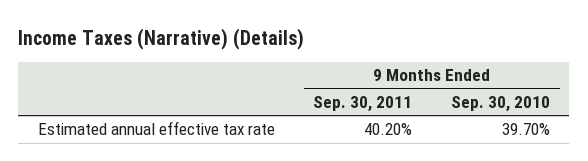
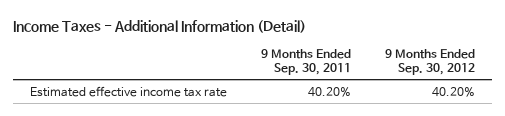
[18,27,305,50] Income Taxes (Narrative) (Details) -> [12,19,306,33] Income Taxes - Additional Information (Detail)
[451,95,551,112] Sep. 30, 2010 -> none
none -> [384,49,475,75] 9 Months Ended Sep. 30, 2012
[37,121,275,136] Estimated annual effective tax rate -> [29,85,227,97] Estimated effective income tax rate

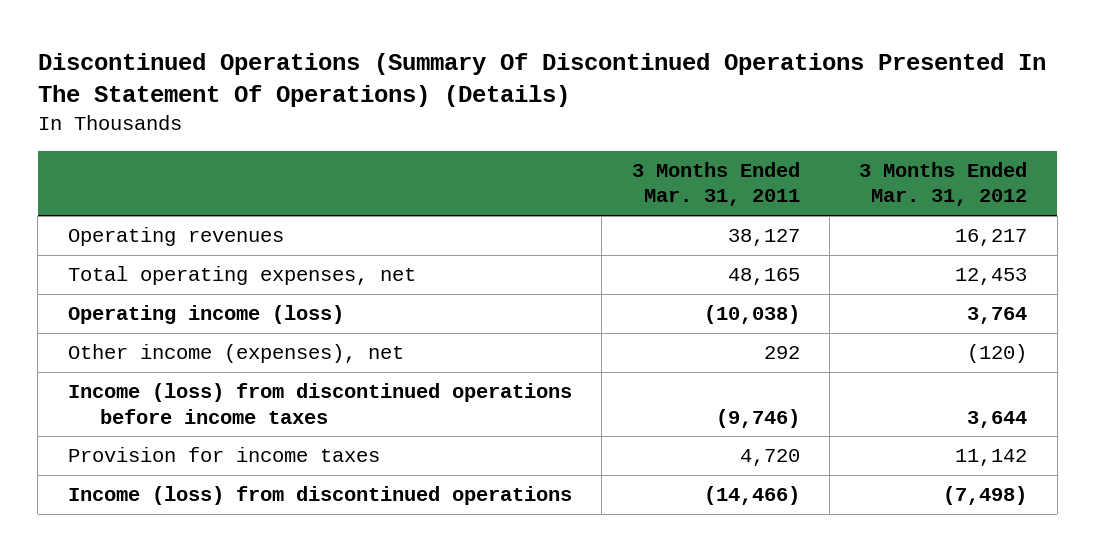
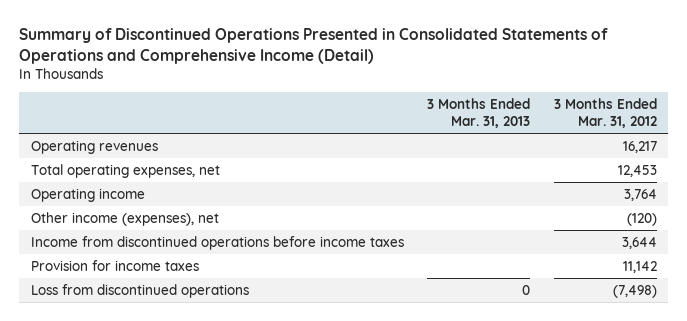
[37,53,1046,108] Discontinued Operations (Summary Of Discontinued Operations Presented In The Statement Of Operations) (Details) -> [18,27,608,64] Summary of Discontinued Operations Presented in Consolidated Statements of Operations and Comprehensive Income (Detail)
[631,161,800,207] 3 Months Ended Mar. 31, 2011 -> none
none -> [427,97,531,128] 3 Months Ended Mar. 31, 2013
[67,305,344,325] Operating income (loss) -> [30,187,145,202] Operating income
[67,383,572,424] Income (loss) from discontinued operations before income taxes -> [30,235,404,250] Income from discontinued operations before income taxes
[67,486,572,506] Income (loss) from discontinued operations -> [30,283,249,298] Loss from discontinued operations

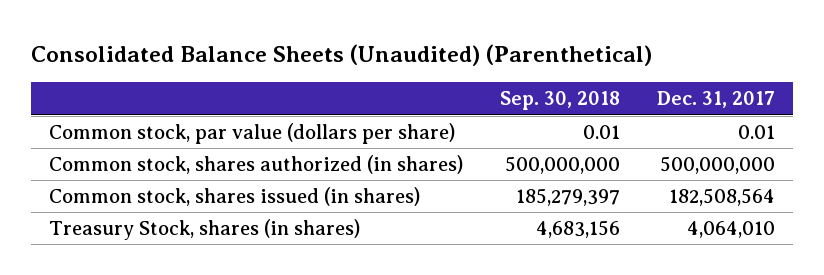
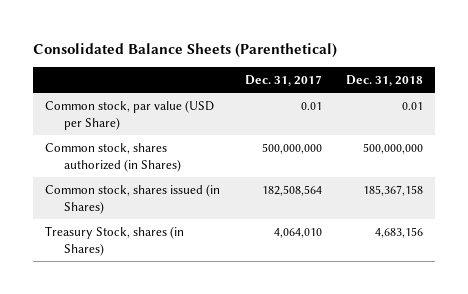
[31,44,653,67] Consolidated Balance Sheets (Unaudited) (Parenthetical) -> [33,42,338,58] Consolidated Balance Sheets (Parenthetical)
[500,91,621,111] Sep. 30, 2018 -> none
none -> [345,74,423,86] Dec. 31, 2018
[49,123,456,145] Common stock, par value (dollars per share) -> [45,100,215,130] Common stock, par value (USD per Share)
[49,155,464,175] Common stock, shares authorized (in shares) -> [45,143,182,172] Common stock, shares authorized (in Shares)
[49,187,421,207] Common stock, shares issued (in shares) -> [45,184,221,214] Common stock, shares issued (in Shares)
[49,219,361,241] Treasury Stock, shares (in shares) -> [45,226,185,256] Treasury Stock, shares (in Shares)

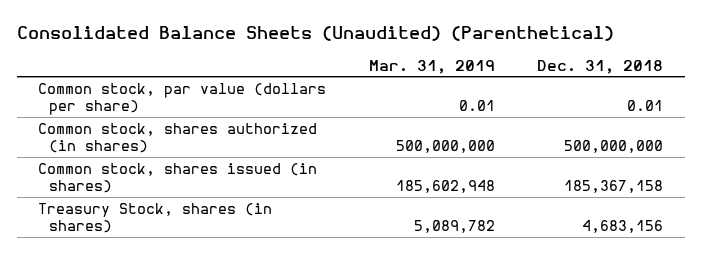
[33,42,338,58] Consolidated Balance Sheets (Parenthetical) -> [17,26,615,42] Consolidated Balance Sheets (Unaudited) (Parenthetical)
[244,74,322,86] Dec. 31, 2017 -> none
none -> [368,59,495,74] Mar. 31, 2019
[45,100,215,130] Common stock, par value (USD per Share) -> [38,82,327,116] Common stock, par value (dollars per share)
[45,143,182,172] Common stock, shares authorized (in Shares) -> [38,122,318,154] Common stock, shares authorized (in shares)
[45,184,221,214] Common stock, shares issued (in Shares) -> [38,162,318,194] Common stock, shares issued (in shares)
[45,226,185,256] Treasury Stock, shares (in Shares) -> [38,202,273,234] Treasury Stock, shares (in shares)

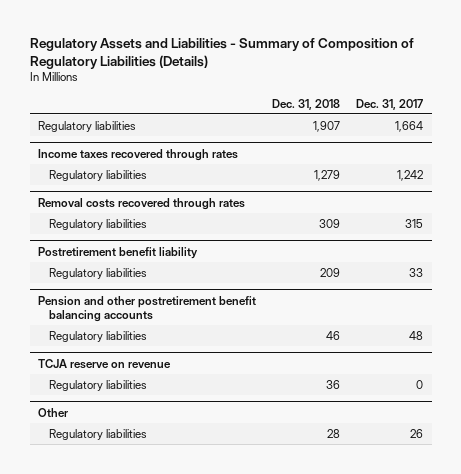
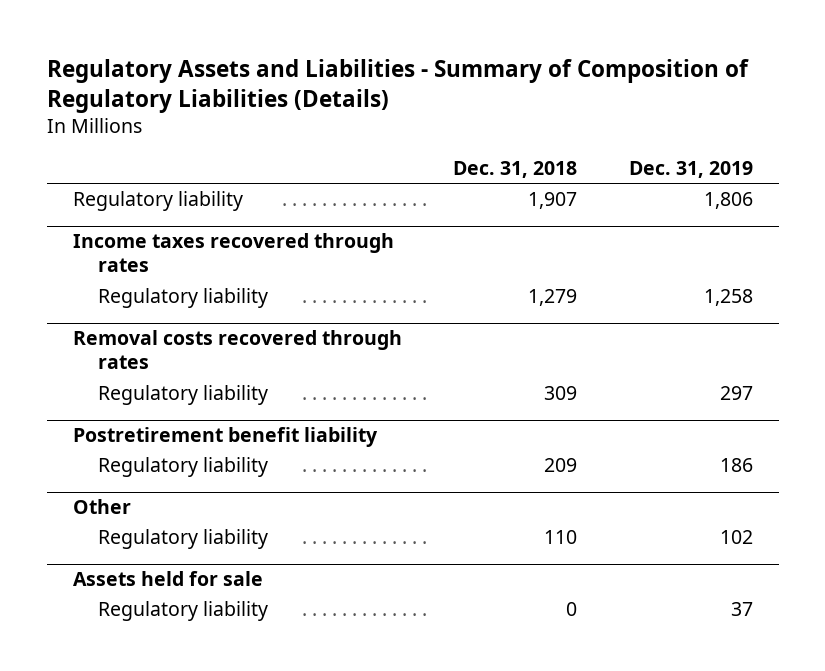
[356,98,424,110] Dec. 31, 2017 -> none
none -> [628,161,753,179] Dec. 31, 2019
[37,120,136,132] Regulatory liabilities -> [72,191,243,212] Regulatory liability
[49,169,148,181] Regulatory liabilities -> [97,288,268,309] Regulatory liability
[49,218,148,230] Regulatory liabilities -> [97,385,268,406] Regulatory liability
[37,295,256,322] Pension and other postretirement benefit balancing accounts -> none
[49,330,148,342] Regulatory liabilities -> none
[37,358,171,369] TCJA reserve on revenue -> none
[49,379,148,391] Regulatory liabilities -> none
[49,267,148,279] Regulatory liabilities -> [97,457,268,478] Regulatory liability
[49,428,148,440] Regulatory liabilities -> [97,529,268,550] Regulatory liability
[327,428,341,438] 28 -> [544,530,578,545] 110
none -> [72,571,263,587] Assets held for sale
none -> [97,601,268,622] Regulatory liability

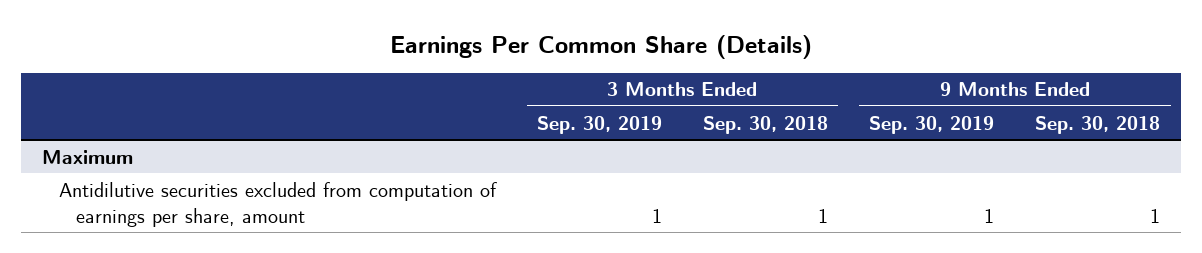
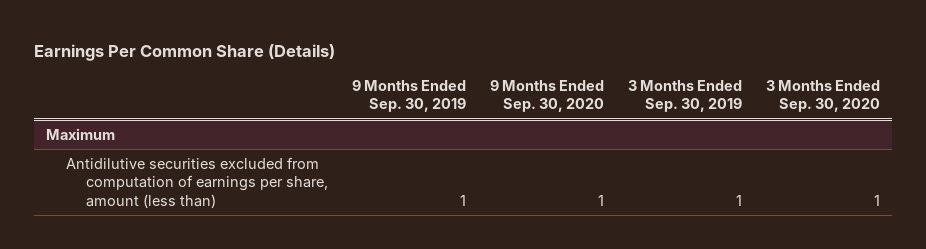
[703,115,829,134] Sep. 30, 2018 -> none
[1035,115,1161,134] Sep. 30, 2018 -> none
none -> [489,80,604,113] 9 Months Ended Sep. 30, 2020
none -> [765,80,880,113] 3 Months Ended Sep. 30, 2020
[58,181,497,227] Antidilutive securities excluded from computation of earnings per share, amount -> [65,156,328,208] Antidilutive securities excluded from computation of earnings per share, amount (less than)

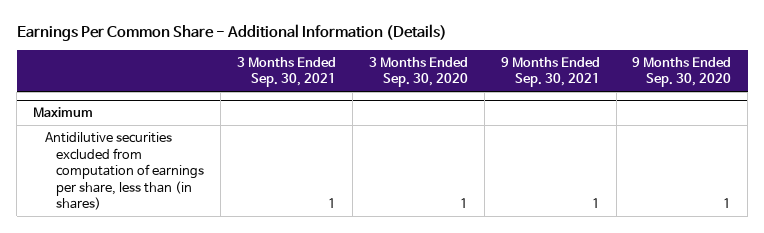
[34,43,336,61] Earnings Per Common Share (Details) -> [16,23,447,41] Earnings Per Common Share - Additional Information (Details)
[351,80,466,113] 9 Months Ended Sep. 30, 2019 -> none
[627,80,742,113] 3 Months Ended Sep. 30, 2019 -> none
none -> [237,56,337,88] 3 Months Ended Sep. 30, 2021
none -> [500,56,600,88] 9 Months Ended Sep. 30, 2021
[65,156,328,208] Antidilutive securities excluded from computation of earnings per share, amount (less than) -> [44,132,205,210] Antidilutive securities excluded from computation of earnings per share, less than (in shares)

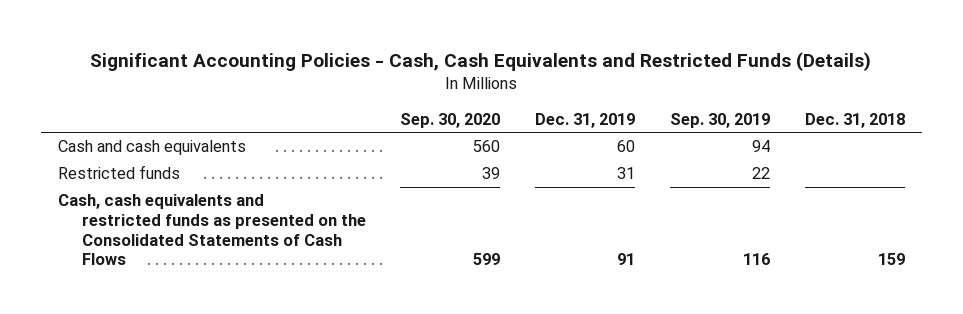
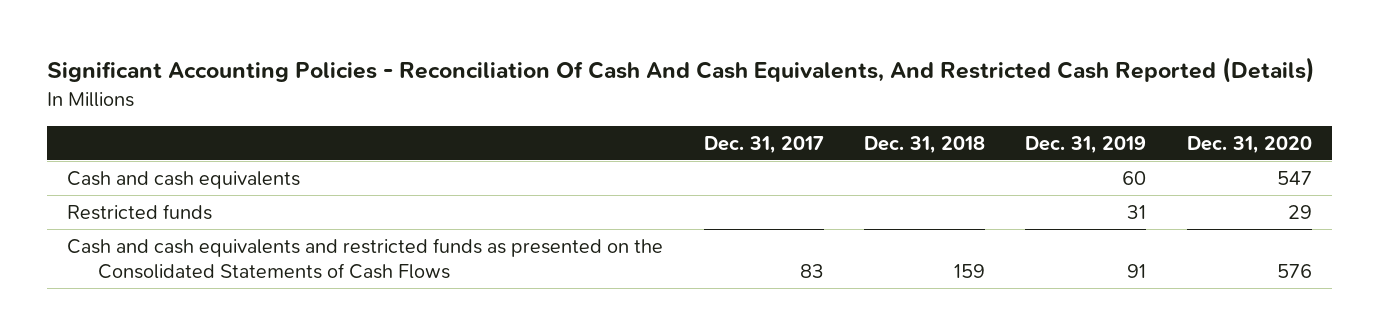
[90,51,872,71] Significant Accounting Policies - Cash, Cash Equivalents and Restricted Funds (Details) -> [47,57,1316,84] Significant Accounting Policies - Reconciliation Of Cash And Cash Equivalents, And Restricted Cash Reported (Details)
[400,112,501,128] Sep. 30, 2020 -> none
[669,112,770,128] Sep. 30, 2019 -> none
none -> [703,135,824,154] Dec. 31, 2017
none -> [1186,135,1312,154] Dec. 31, 2020
[58,194,366,266] Cash, cash equivalents and restricted funds as presented on the Consolidated Statements of Cash Flows -> [67,237,664,280] Cash and cash equivalents and restricted funds as presented on the Consolidated Statements of Cash Flows

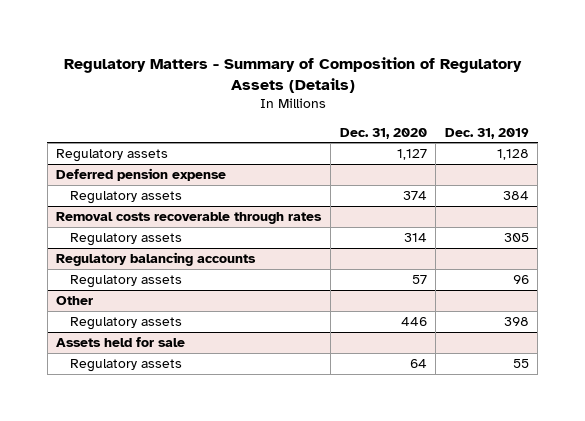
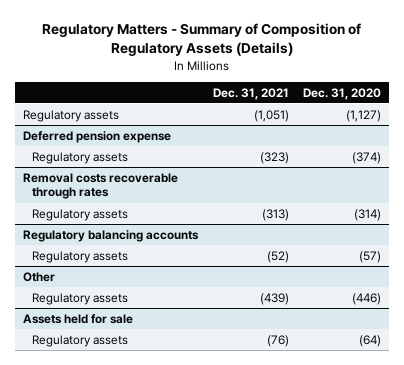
[444,127,529,139] Dec. 31, 2019 -> none
none -> [212,87,289,100] Dec. 31, 2021
[396,148,427,160] 1,127 -> [346,109,382,122] (1,127)
[402,190,427,200] 374 -> [352,151,382,164] (374)
[403,232,427,242] 314 -> [354,208,382,221] (314)
[411,274,427,284] 57 -> [359,250,382,263] (57)
[400,316,427,326] 446 -> [352,292,382,305] (446)
[409,358,427,368] 64 -> [359,334,382,347] (64)

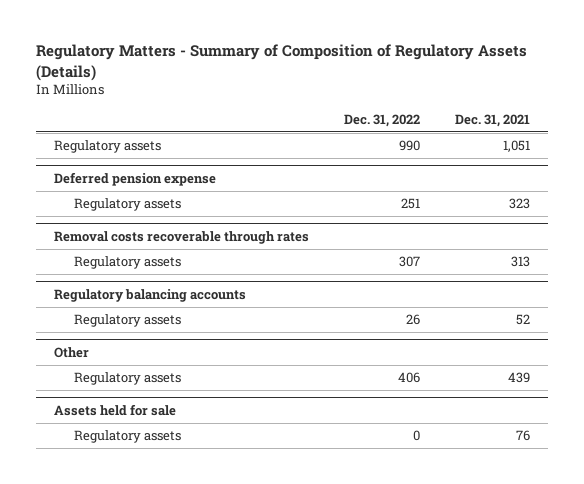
[303,87,382,100] Dec. 31, 2020 -> none
none -> [344,114,421,128] Dec. 31, 2022
[253,109,289,122] (1,051) -> [503,140,531,153] 1,051
[259,151,289,164] (323) -> [509,198,531,210] 323
[261,208,289,221] (313) -> [511,256,531,268] 313
[266,250,289,263] (52) -> [516,314,531,326] 52
[259,292,289,305] (439) -> [508,372,531,384] 439
[266,334,289,347] (76) -> [516,430,531,442] 76

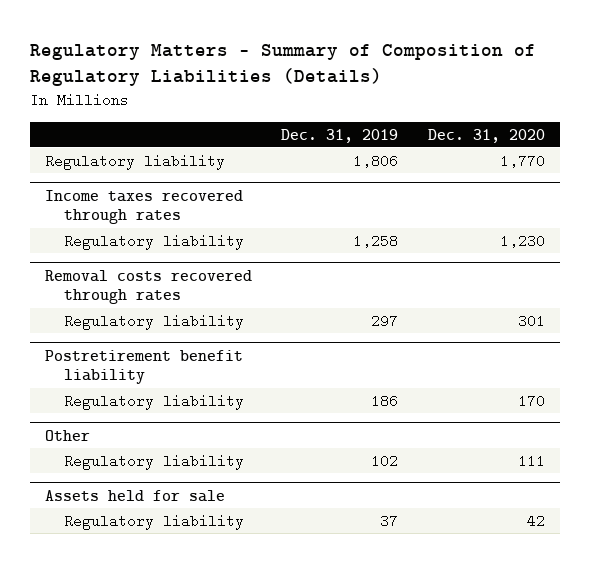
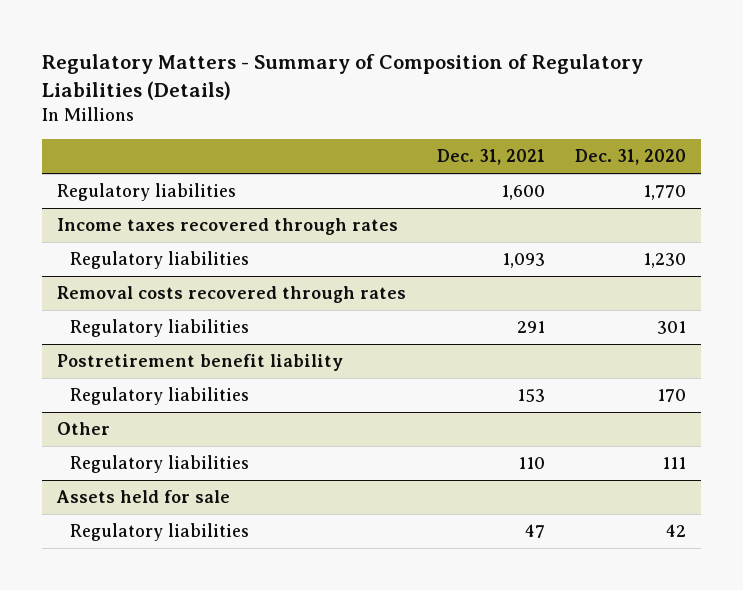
[281,128,399,143] Dec. 31, 2019 -> none
none -> [436,149,545,166] Dec. 31, 2021
[44,153,225,170] Regulatory liability -> [57,183,237,202] Regulatory liabilities
[64,233,245,250] Regulatory liability -> [69,251,249,270] Regulatory liabilities
[64,313,245,330] Regulatory liability -> [69,319,249,338] Regulatory liabilities
[64,393,245,410] Regulatory liability -> [69,387,249,406] Regulatory liabilities
[64,453,245,470] Regulatory liability -> [69,455,249,474] Regulatory liabilities
[64,513,245,530] Regulatory liability -> [69,523,249,542] Regulatory liabilities

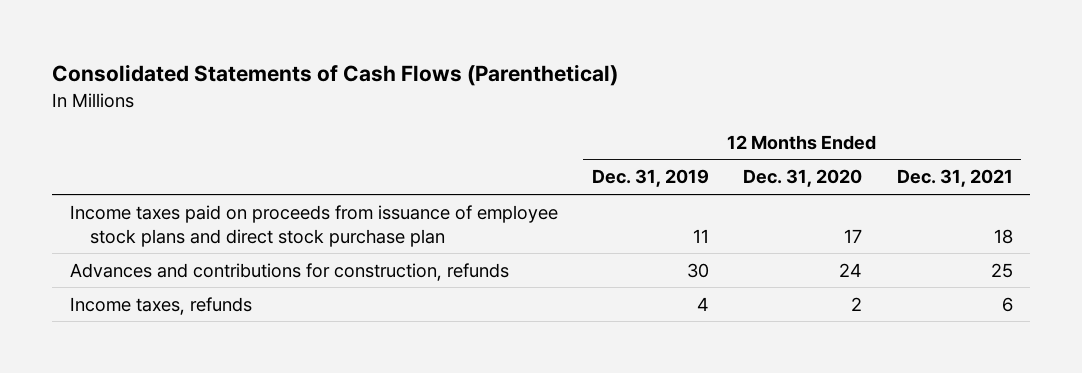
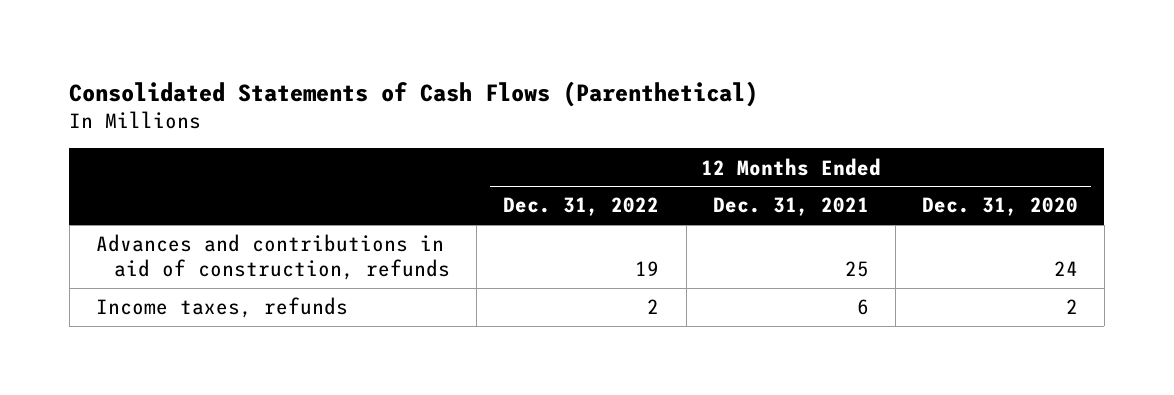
[591,169,709,188] Dec. 31, 2019 -> none
none -> [503,197,660,217] Dec. 31, 2022
[69,204,558,247] Income taxes paid on proceeds from issuance of employee stock plans and direct stock purchase plan -> none
[69,262,509,281] Advances and contributions for construction, refunds -> [95,234,451,281] Advances and contributions in aid of construction, refunds

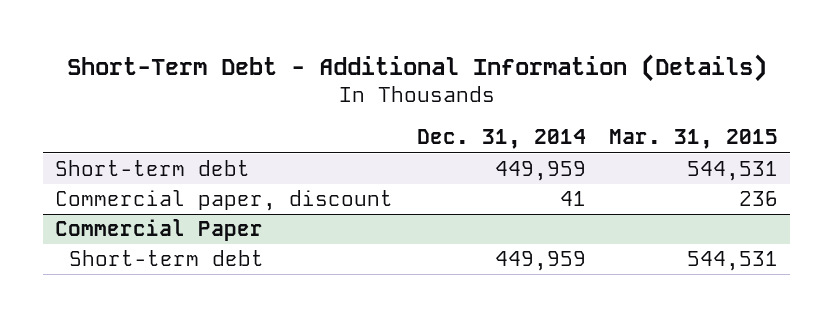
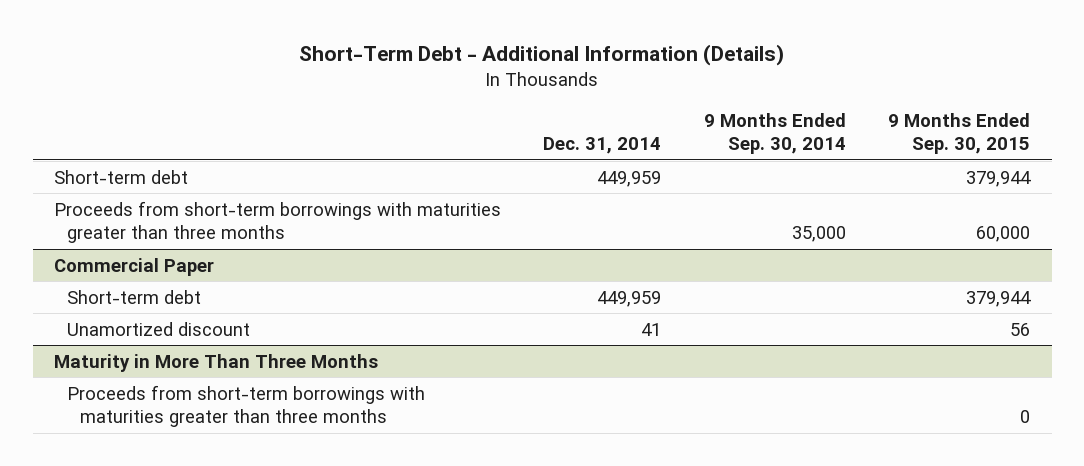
[609,129,779,150] Mar. 31, 2015 -> none
none -> [703,112,846,155] 9 Months Ended Sep. 30, 2014
none -> [888,112,1031,155] 9 Months Ended Sep. 30, 2015
[55,190,394,212] Commercial paper, discount -> none
none -> [53,200,501,243] Proceeds from short-term borrowings with maturities greater than three months
none -> [66,321,250,336] Unamortized discount
none -> [53,353,378,372] Maturity in More Than Three Months
none -> [66,384,425,427] Proceeds from short-term borrowings with maturities greater than three months

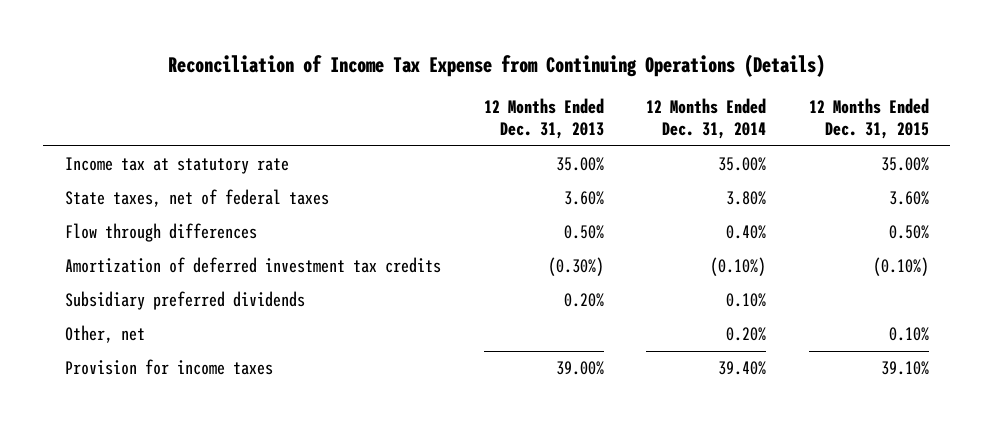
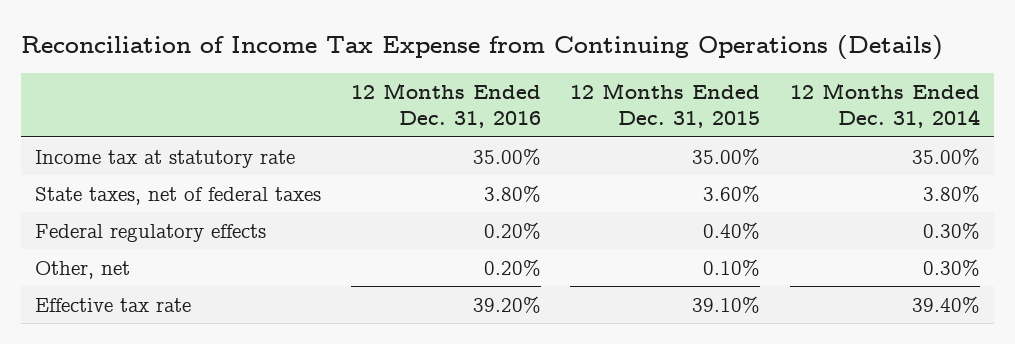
[483,98,604,139] 12 Months Ended Dec. 31, 2013 -> none
none -> [350,82,541,129] 12 Months Ended Dec. 31, 2016
[64,223,257,243] Flow through differences -> none
[64,257,441,274] Amortization of deferred investment tax credits -> none
[64,291,305,311] Subsidiary preferred dividends -> none
none -> [35,223,267,242] Federal regulatory effects
[726,327,767,342] 0.20% -> [922,258,980,276] 0.30%
[64,359,273,376] Provision for income taxes -> [35,297,192,312] Effective tax rate

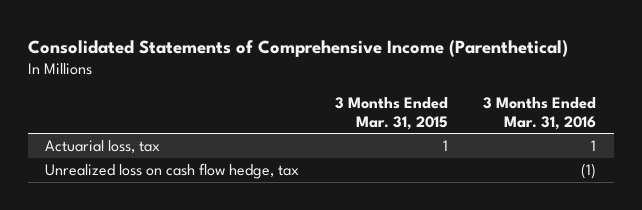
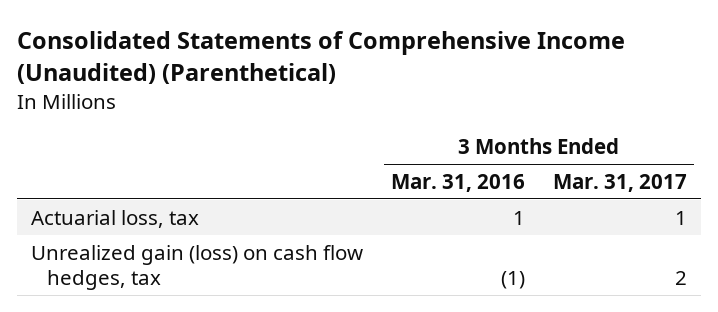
[27,39,568,57] Consolidated Statements of Comprehensive Income (Parenthetical) -> [17,31,626,85] Consolidated Statements of Comprehensive Income (Unaudited) (Parenthetical)
[334,96,448,130] 3 Months Ended Mar. 31, 2015 -> none
none -> [553,173,688,192] Mar. 31, 2017
[45,163,300,180] Unrealized loss on cash flow hedge, tax -> [31,244,364,291] Unrealized gain (loss) on cash flow hedges, tax

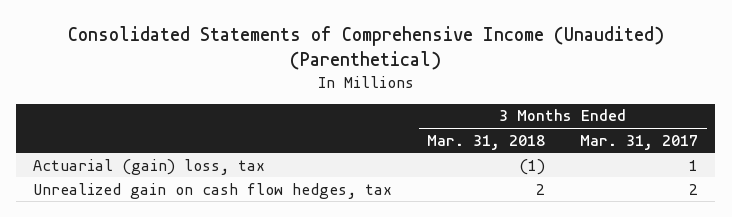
[391,173,526,192] Mar. 31, 2016 -> none
none -> [427,134,546,150] Mar. 31, 2018
[31,209,200,228] Actuarial loss, tax -> [33,158,266,175] Actuarial (gain) loss, tax
[31,244,364,291] Unrealized gain (loss) on cash flow hedges, tax -> [33,182,393,199] Unrealized gain on cash flow hedges, tax

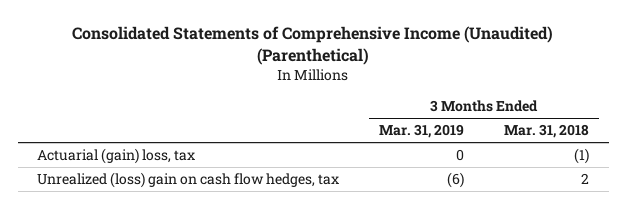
[580,134,699,150] Mar. 31, 2017 -> none
none -> [379,124,465,139] Mar. 31, 2019
[33,182,393,199] Unrealized gain on cash flow hedges, tax -> [37,172,340,189] Unrealized (loss) gain on cash flow hedges, tax

